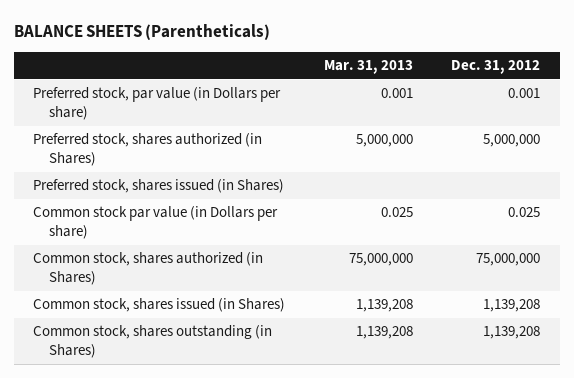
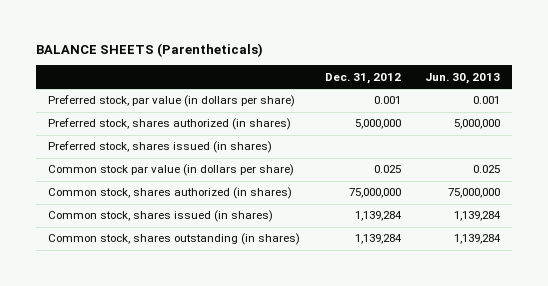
[323,60,413,75] Mar. 31, 2013 -> none
none -> [424,72,500,84] Jun. 30, 2013
[33,87,282,121] Preferred stock, par value (in Dollars per share) -> [48,95,296,108] Preferred stock, par value (in dollars per share)
[33,133,263,167] Preferred stock, shares authorized (in Shares) -> [48,118,292,131] Preferred stock, shares authorized (in shares)
[33,179,285,194] Preferred stock, shares issued (in Shares) -> [48,141,273,154] Preferred stock, shares issued (in shares)
[33,206,279,240] Common stock par value (in Dollars per share) -> [48,164,295,177] Common stock par value (in dollars per share)
[33,252,264,286] Common stock, shares authorized (in Shares) -> [48,187,293,200] Common stock, shares authorized (in shares)
[33,298,286,313] Common stock, shares issued (in Shares) -> [48,210,274,223] Common stock, shares issued (in shares)
[483,299,541,313] 1,139,208 -> [354,211,402,222] 1,139,284
[33,325,273,359] Common stock, shares outstanding (in Shares) -> [48,233,301,246] Common stock, shares outstanding (in shares)
[483,326,541,340] 1,139,208 -> [354,234,402,245] 1,139,284

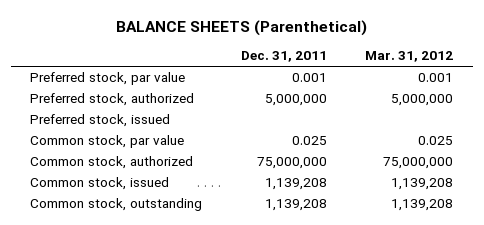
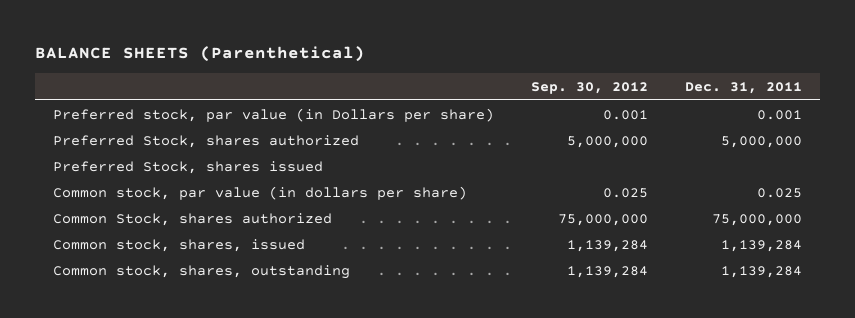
[365,51,454,63] Mar. 31, 2012 -> none
none -> [530,81,648,94] Sep. 30, 2012
[30,72,186,86] Preferred stock, par value -> [53,107,495,122] Preferred stock, par value (in Dollars per share)
[30,93,195,107] Preferred stock, authorized -> [53,134,360,148] Preferred Stock, shares authorized
[30,114,171,128] Preferred stock, issued -> [53,160,324,174] Preferred Stock, shares issued
[30,135,185,149] Common stock, par value -> [53,185,468,200] Common stock, par value (in dollars per share)
[30,156,194,170] Common stock, authorized -> [53,212,333,226] Common Stock, shares authorized
[30,177,170,191] Common stock, issued -> [53,238,306,252] Common stock, shares, issued
[264,178,327,191] 1,139,208 -> [720,239,802,252] 1,139,284
[30,198,203,212] Common stock, outstanding -> [53,264,351,279] Common stock, shares, outstanding
[264,199,327,212] 1,139,208 -> [720,265,802,278] 1,139,284

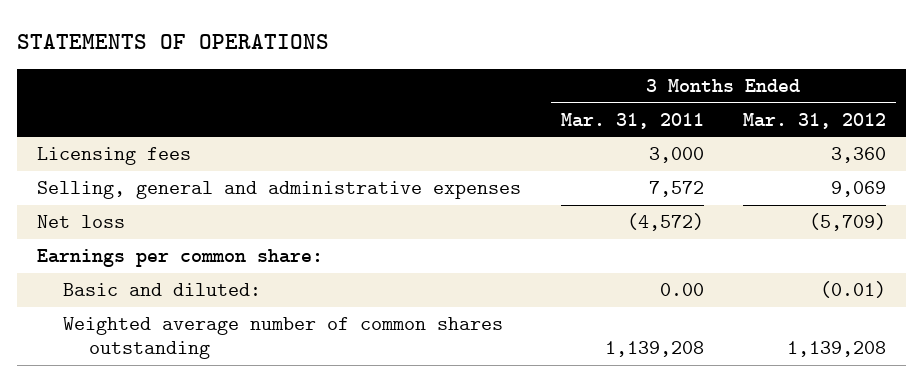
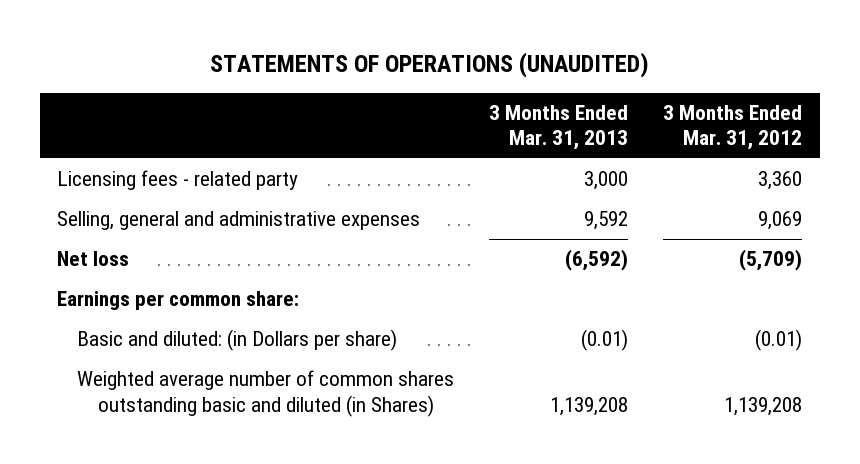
[17,33,330,49] STATEMENTS OF OPERATIONS -> [209,52,649,79] STATEMENTS OF OPERATIONS (UNAUDITED)
[560,112,704,129] Mar. 31, 2011 -> none
none -> [489,105,629,151] 3 Months Ended Mar. 31, 2013
[37,146,192,165] Licensing fees -> [57,170,299,191] Licensing fees - related party
[63,282,262,296] Basic and diluted: -> [77,329,398,352] Basic and diluted: (in Dollars per share)
[63,316,504,360] Weighted average number of common shares outstanding -> [77,370,455,417] Weighted average number of common shares outstanding basic and diluted (in Shares)

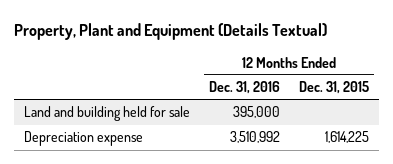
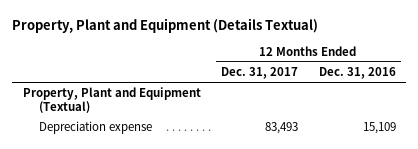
[299,81,370,95] Dec. 31, 2015 -> none
none -> [221,67,299,80] Dec. 31, 2017
[23,106,190,122] Land and building held for sale -> none
none -> [22,87,201,113] Property, Plant and Equipment (Textual)
[230,131,281,144] 3,510,992 -> [362,122,396,135] 15,109

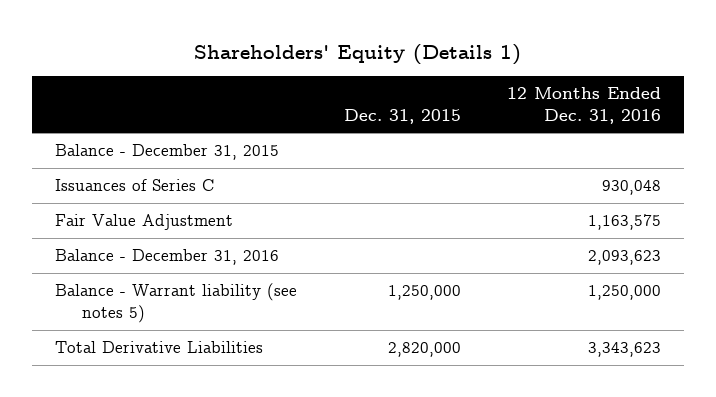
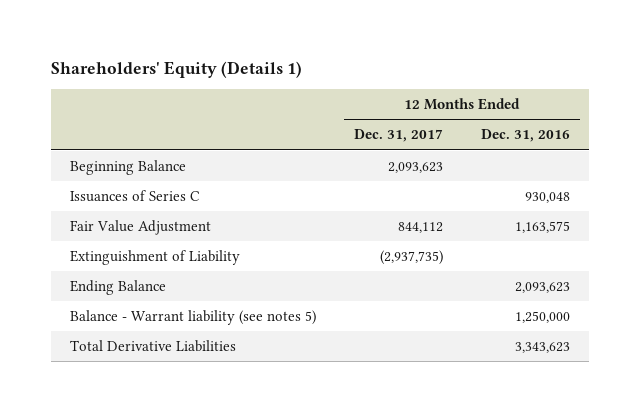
[343,108,461,124] Dec. 31, 2015 -> none
none -> [353,129,443,143] Dec. 31, 2017
[55,144,280,161] Balance - December 31, 2015 -> [69,159,186,175] Beginning Balance
none -> [69,249,240,265] Extinguishment of Liability
[55,249,280,266] Balance - December 31, 2016 -> [69,279,166,295] Ending Balance

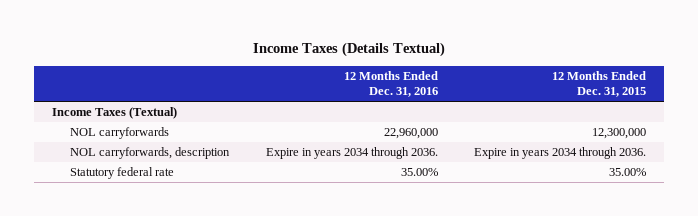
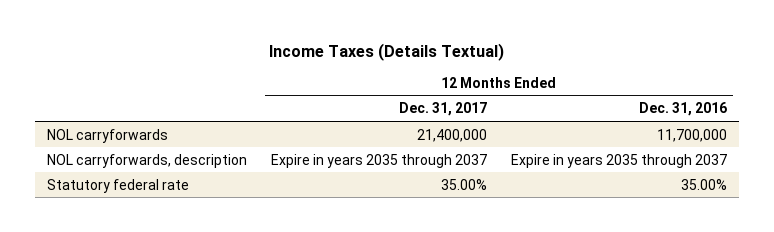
[552,71,647,98] 12 Months Ended Dec. 31, 2015 -> none
none -> [399,102,488,117] Dec. 31, 2017
[51,107,177,120] Income Taxes (Textual) -> none
[383,128,438,140] 22,960,000 -> [657,128,728,142] 11,700,000
[265,147,438,160] Expire in years 2034 through 2036. -> [511,153,728,168] Expire in years 2035 through 2037

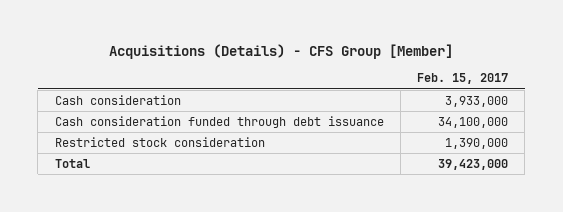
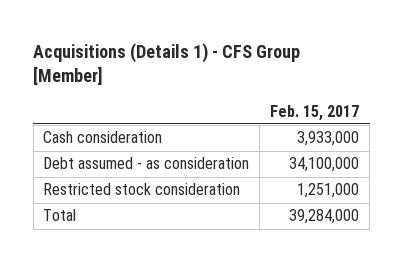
[109,44,454,60] Acquisitions (Details) - CFS Group [Member] -> [33,42,301,86] Acquisitions (Details 1) - CFS Group [Member]
[54,115,384,128] Cash consideration funded through debt issuance -> [43,157,250,170] Debt assumed - as consideration
[445,137,509,149] 1,390,000 -> [297,183,360,199] 1,251,000
[438,158,509,170] 39,423,000 -> [289,209,360,225] 39,284,000

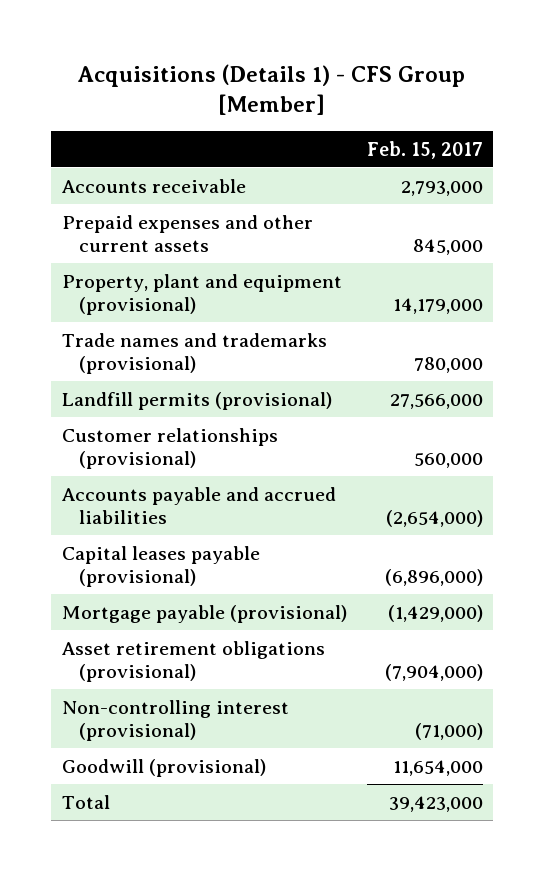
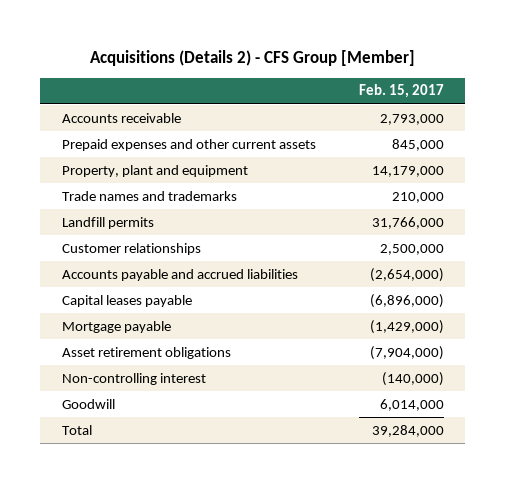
[77,63,466,115] Acquisitions (Details 1) - CFS Group [Member] -> [89,49,415,66] Acquisitions (Details 2) - CFS Group [Member]
[61,273,342,316] Property, plant and equipment (provisional) -> [61,164,248,177] Property, plant and equipment
[61,332,327,375] Trade names and trademarks (provisional) -> [61,190,237,201] Trade names and trademarks
[413,357,483,374] 780,000 -> [391,191,444,203] 210,000
[61,391,332,410] Landfill permits (provisional) -> [61,216,154,229] Landfill permits
[389,393,483,409] 27,566,000 -> [371,216,444,229] 31,766,000
[61,427,278,470] Customer relationships (provisional) -> [61,242,201,255] Customer relationships
[413,453,483,469] 560,000 -> [379,243,444,255] 2,500,000
[61,545,260,588] Capital leases payable (provisional) -> [61,294,192,307] Capital leases payable
[61,604,347,623] Mortgage payable (provisional) -> [61,320,171,333] Mortgage payable
[61,640,325,683] Asset retirement obligations (provisional) -> [61,346,231,359] Asset retirement obligations
[61,699,289,742] Non-controlling interest (provisional) -> [61,372,206,385] Non-controlling interest
[414,723,483,741] (71,000) -> [381,371,444,386] (140,000)
[61,758,266,777] Goodwill (provisional) -> [61,398,115,409] Goodwill
[392,759,483,776] 11,654,000 -> [379,398,444,411] 6,014,000
[388,795,483,812] 39,423,000 -> [371,424,444,437] 39,284,000

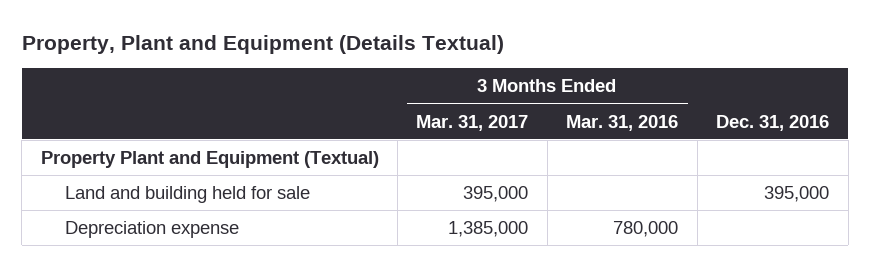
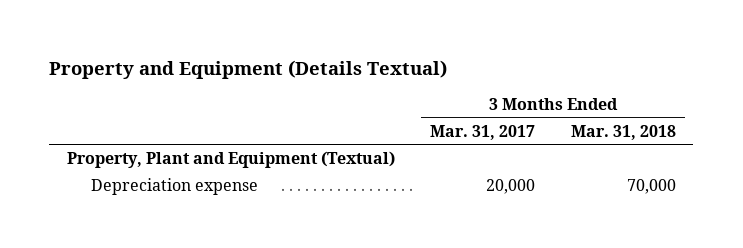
[21,34,504,54] Property, Plant and Equipment (Details Textual) -> [49,59,448,79] Property and Equipment (Details Textual)
[566,114,679,131] Mar. 31, 2016 -> none
[716,114,830,131] Dec. 31, 2016 -> none
none -> [570,124,676,140] Mar. 31, 2018
[65,185,311,203] Land and building held for sale -> none
[40,150,379,168] Property Plant and Equipment (Textual) -> [66,151,395,169] Property, Plant and Equipment (Textual)
[448,220,529,237] 1,385,000 -> [486,179,536,195] 20,000

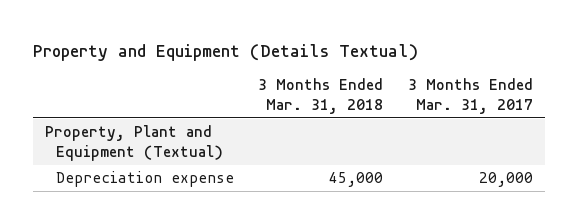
[626,179,676,195] 70,000 -> [329,172,384,188] 45,000

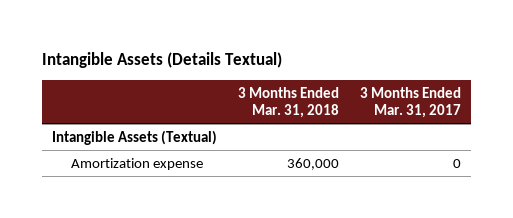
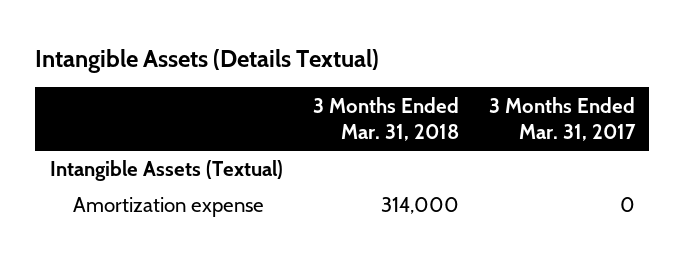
[287,157,340,170] 360,000 -> [380,197,459,215] 314,000

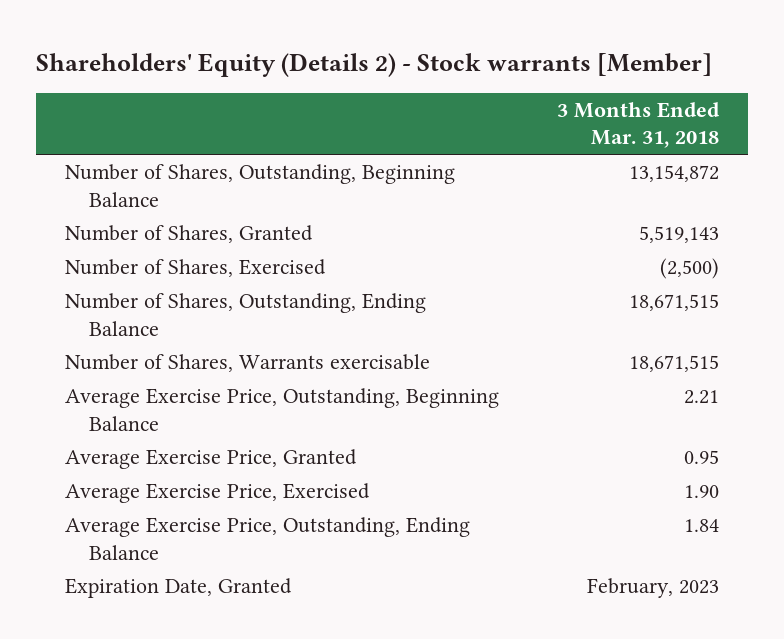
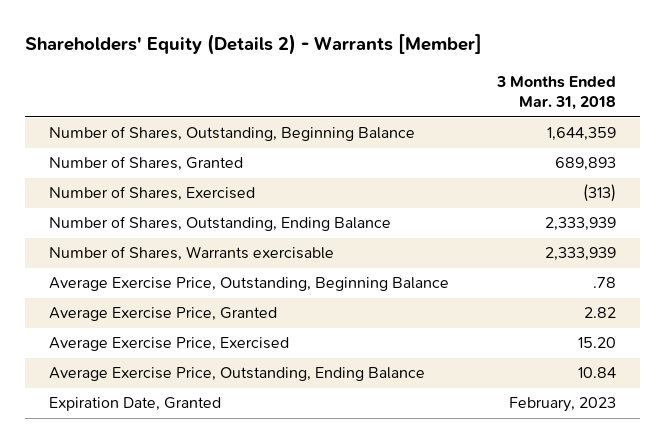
[36,52,713,77] Shareholders' Equity (Details 2) - Stock warrants [Member] -> [24,34,482,56] Shareholders' Equity (Details 2) - Warrants [Member]
[629,165,720,183] 13,154,872 -> [547,127,617,142] 1,644,359
[639,226,720,244] 5,519,143 -> [555,157,617,172] 689,893
[660,258,720,280] (2,500) -> [583,184,617,203] (313)
[629,294,720,312] 18,671,515 -> [545,217,617,232] 2,333,939
[629,355,720,373] 18,671,515 -> [545,247,617,262] 2,333,939
[684,390,720,405] 2.21 -> [593,277,617,289] .78
[684,450,720,465] 0.95 -> [584,307,617,319] 2.82
[684,485,720,499] 1.90 -> [578,337,617,349] 15.20
[684,519,720,533] 1.84 -> [578,367,617,379] 10.84

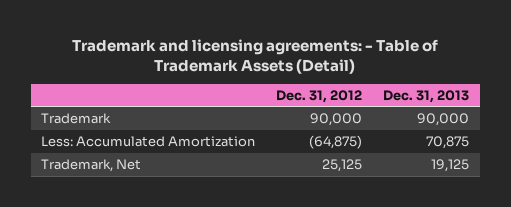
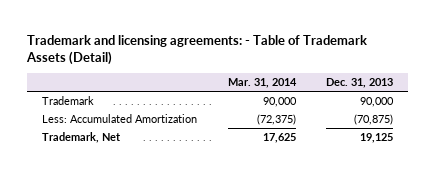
[276,89,363,103] Dec. 31, 2012 -> none
none -> [227,78,297,89] Mar. 31, 2014
[426,135,470,149] 70,875 -> [353,114,393,126] (70,875)

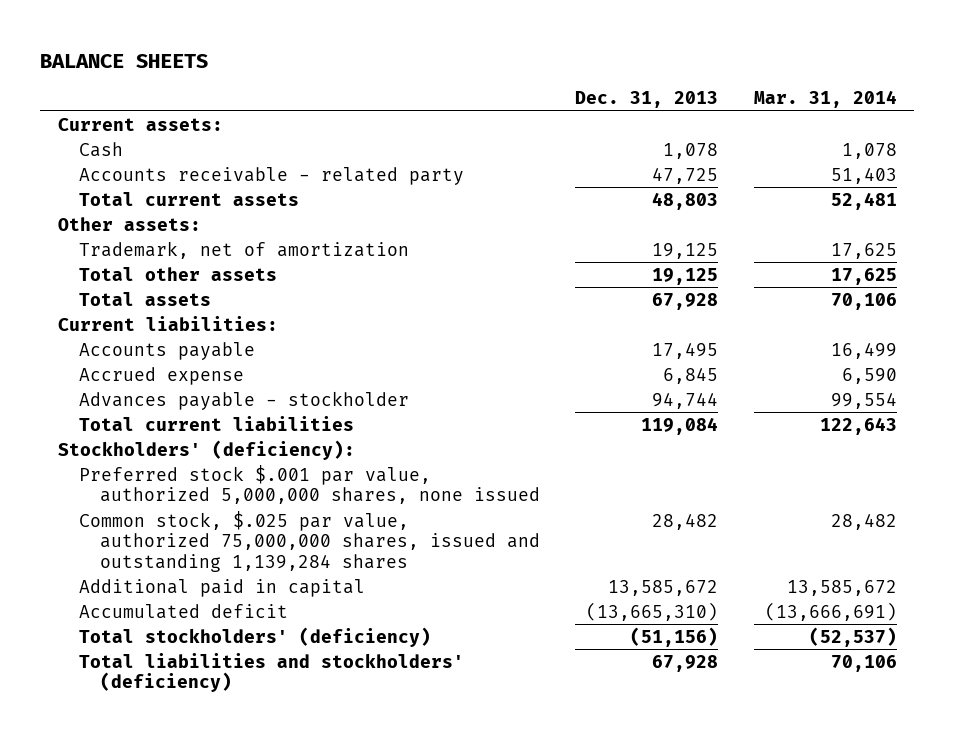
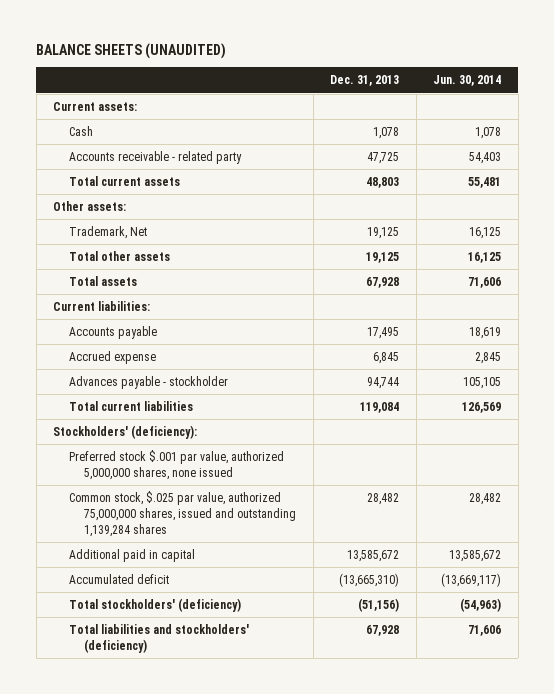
[40,53,209,68] BALANCE SHEETS -> [36,43,227,60] BALANCE SHEETS (UNAUDITED)
[753,89,897,108] Mar. 31, 2014 -> none
none -> [433,75,502,87] Jun. 30, 2014
[78,240,409,259] Trademark, net of amortization -> [68,226,147,240] Trademark, Net

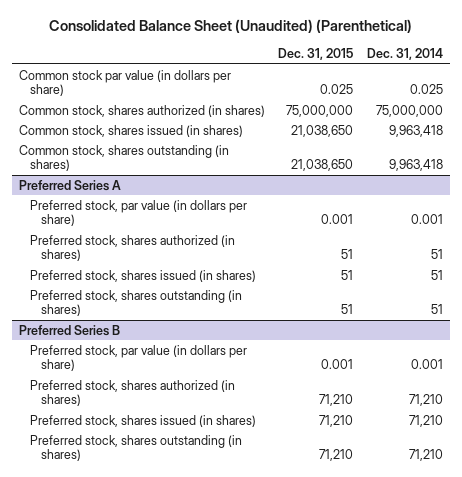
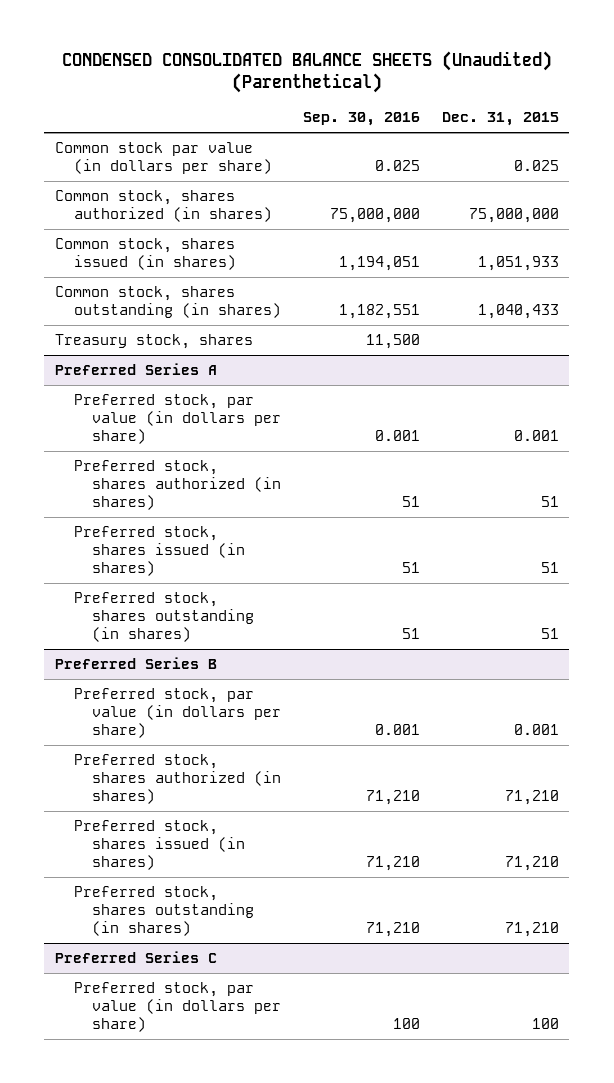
[48,19,412,34] Consolidated Balance Sheet (Unaudited) (Parenthetical) -> [61,51,552,94] CONDENSED CONSOLIDATED BALANCE SHEETS (Unaudited) (Parenthetical)
[367,48,444,61] Dec. 31, 2014 -> none
none -> [302,112,420,127] Sep. 30, 2016
[291,124,354,137] 21,038,650 -> [477,255,559,271] 1,051,933
[291,159,354,172] 21,038,650 -> [477,303,559,319] 1,040,433
none -> [54,333,253,349] Treasury stock, shares
none -> [54,950,217,963] Preferred Series C
none -> [73,981,282,1033] Preferred stock, par value (in dollars per share)

